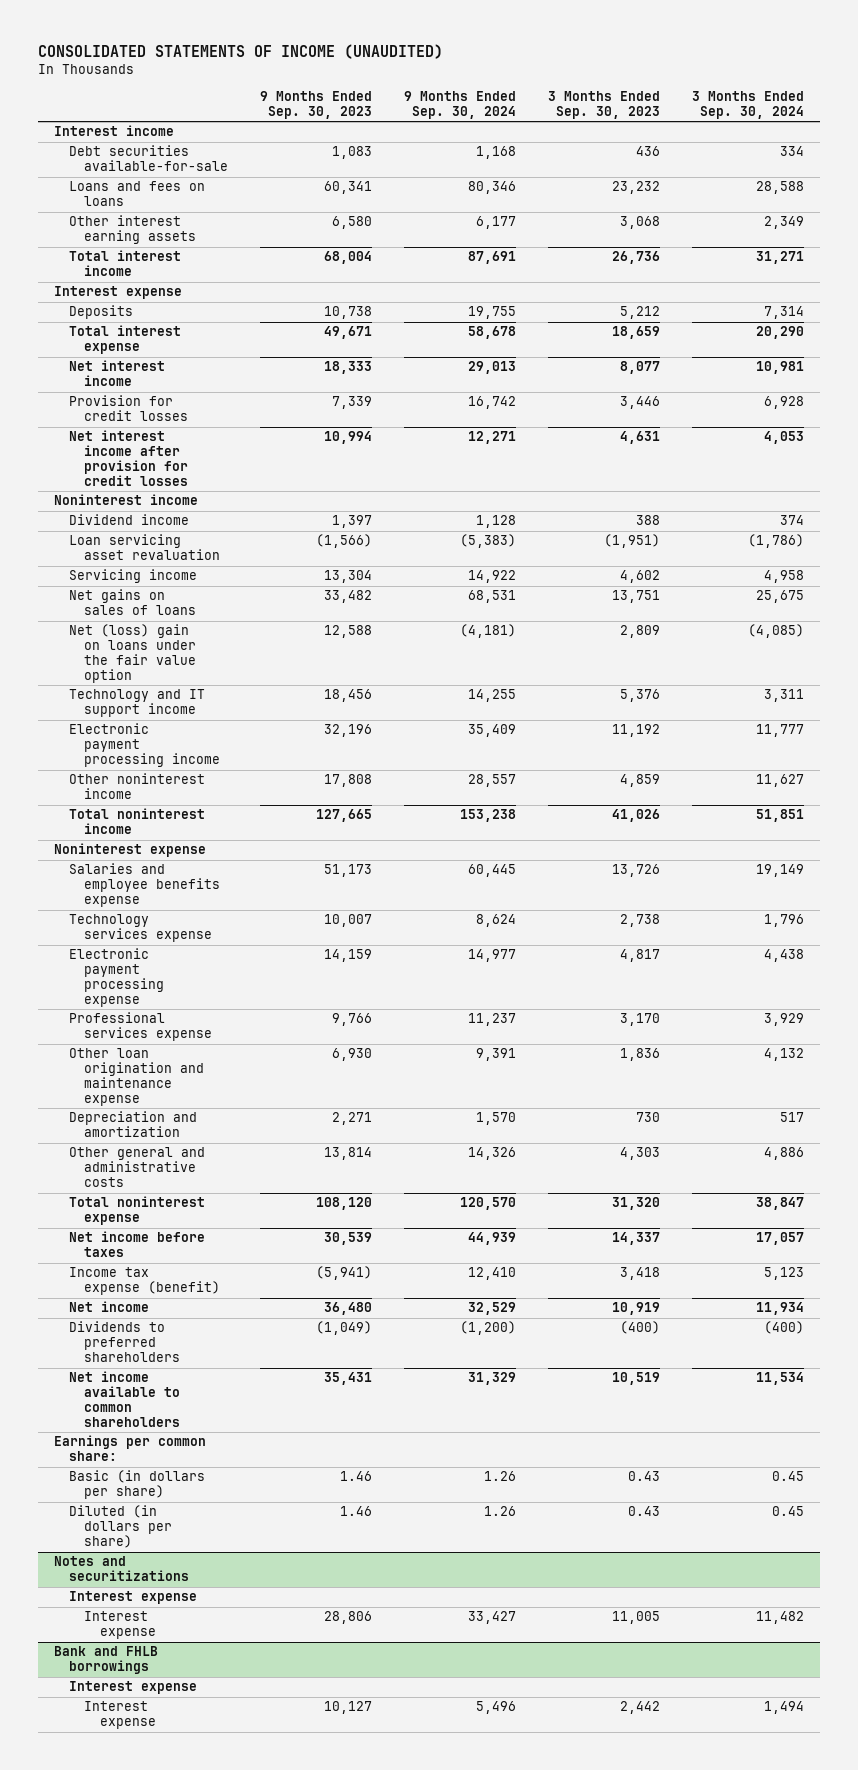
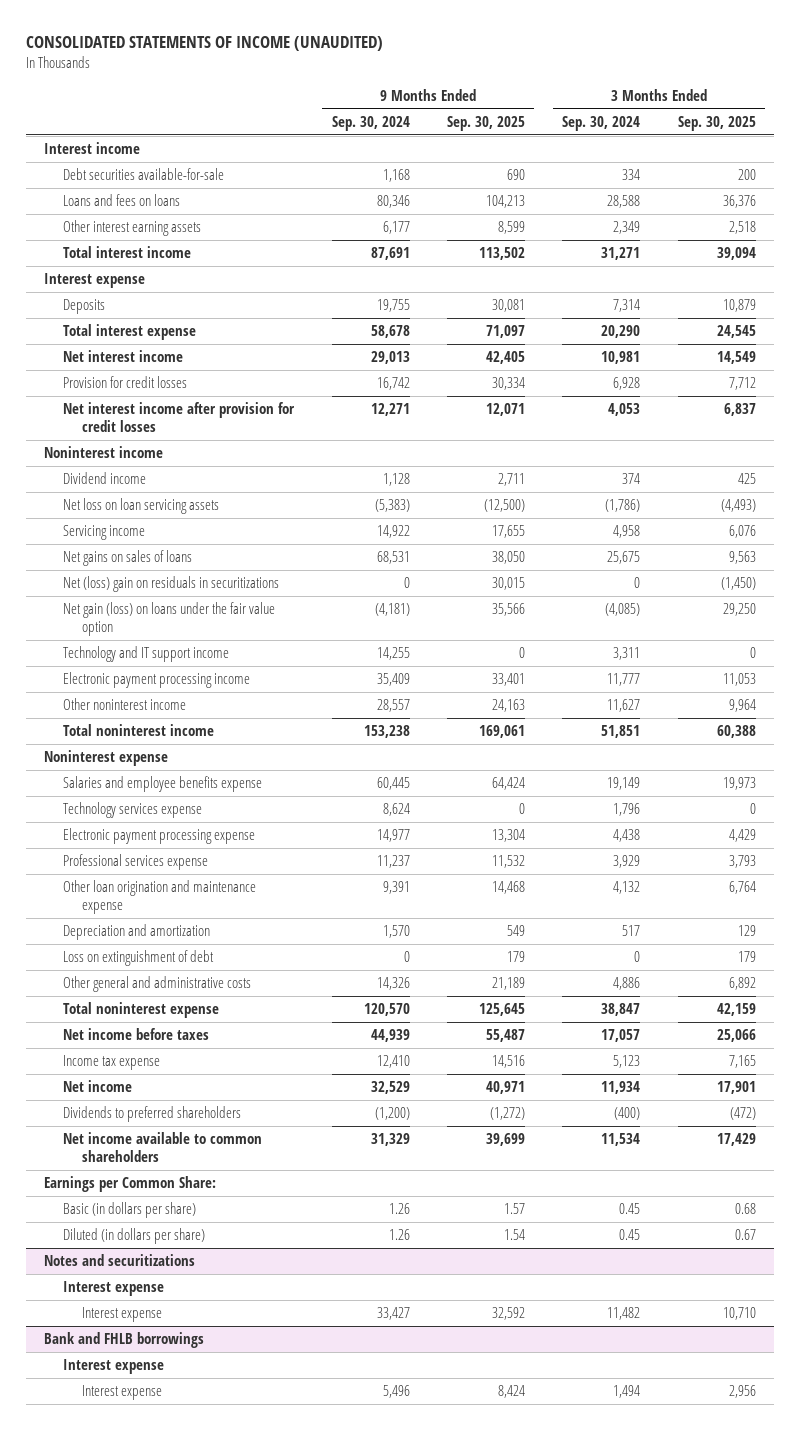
[260,91,373,119] 9 Months Ended Sep. 30, 2023 -> none
[548,91,661,119] 3 Months Ended Sep. 30, 2023 -> none
none -> [446,115,525,131] Sep. 30, 2025
none -> [677,115,756,131] Sep. 30, 2025
[69,534,221,561] Loan servicing asset revaluation -> [63,498,220,515] Net loss on loan servicing assets
none -> [63,576,280,593] Net (loss) gain on residuals in securitizations
[69,624,197,683] Net (loss) gain on loans under the fair value option -> [63,602,276,636] Net gain (loss) on loans under the fair value option
none -> [63,950,215,967] Loss on extinguishment of debt
[69,1267,221,1296] Income tax expense (benefit) -> [63,1055,161,1071] Income tax expense
[54,1435,207,1462] Earnings per common share: -> [44,1176,217,1193] Earnings per Common Share:

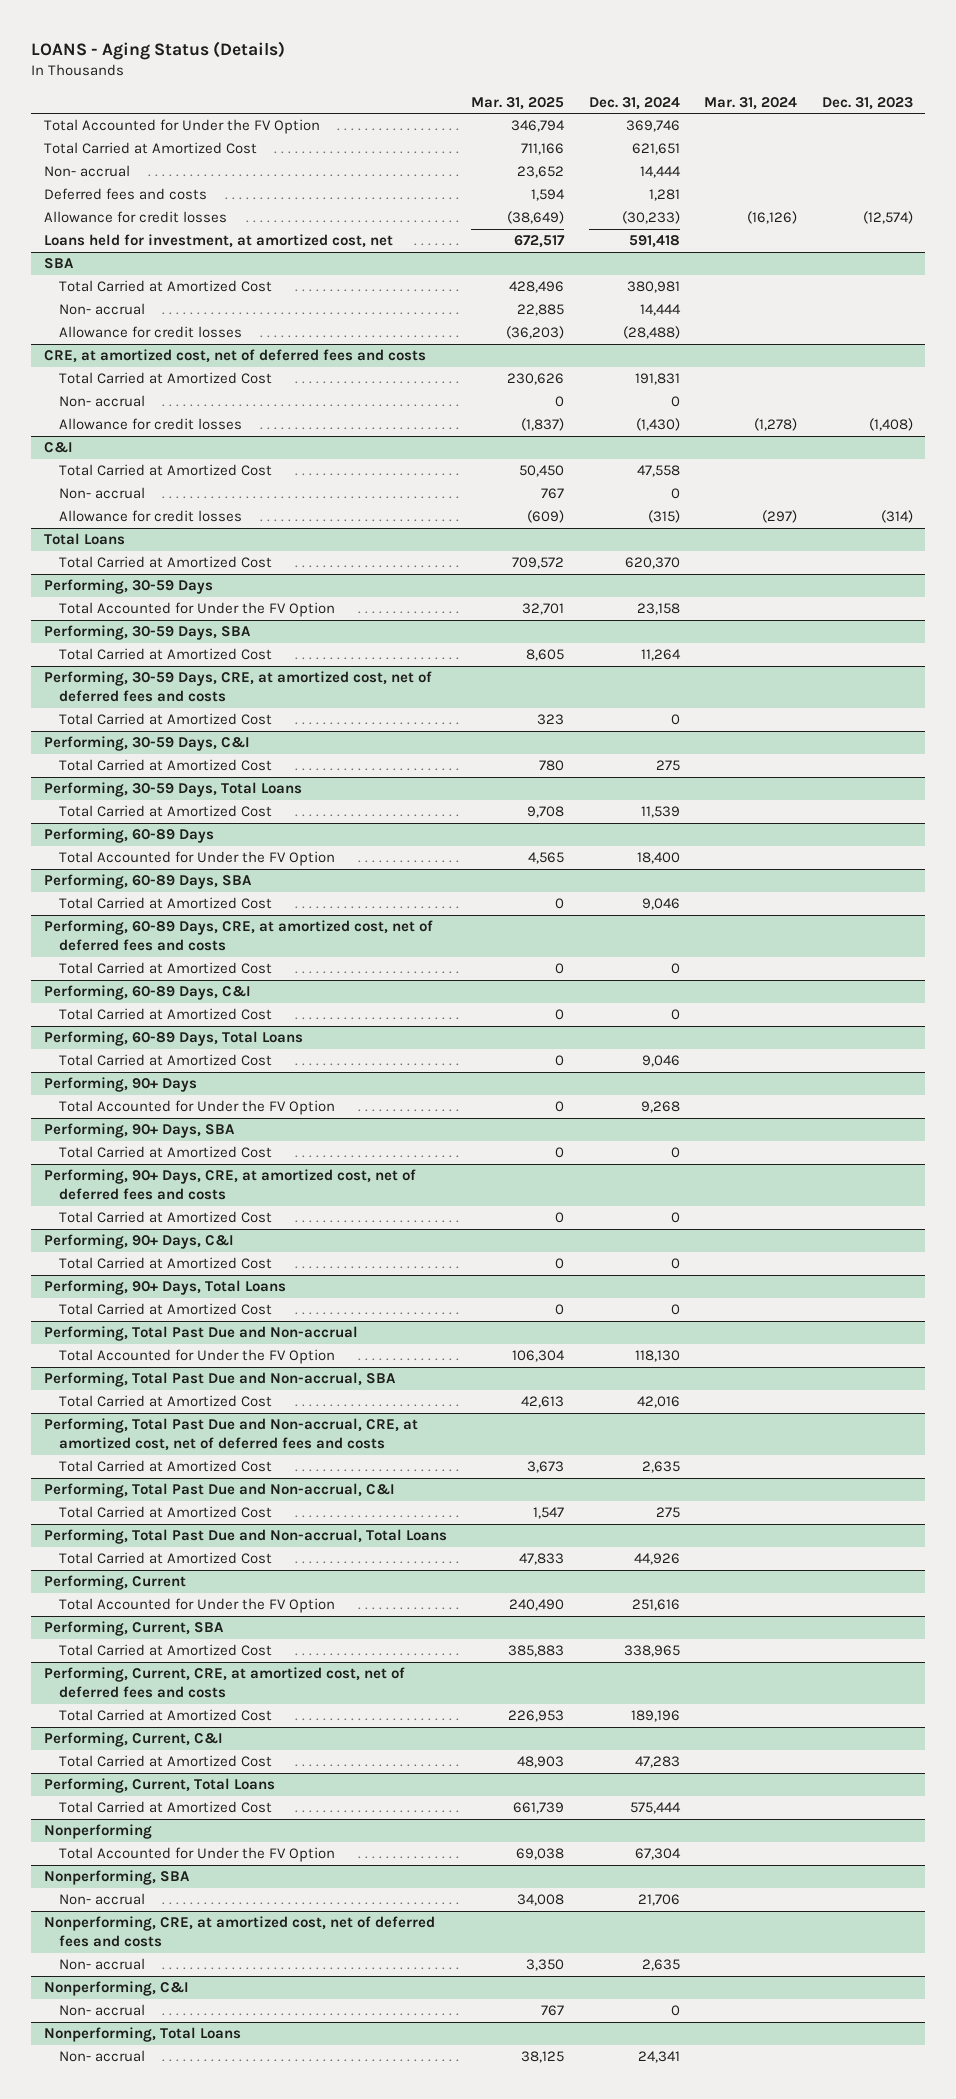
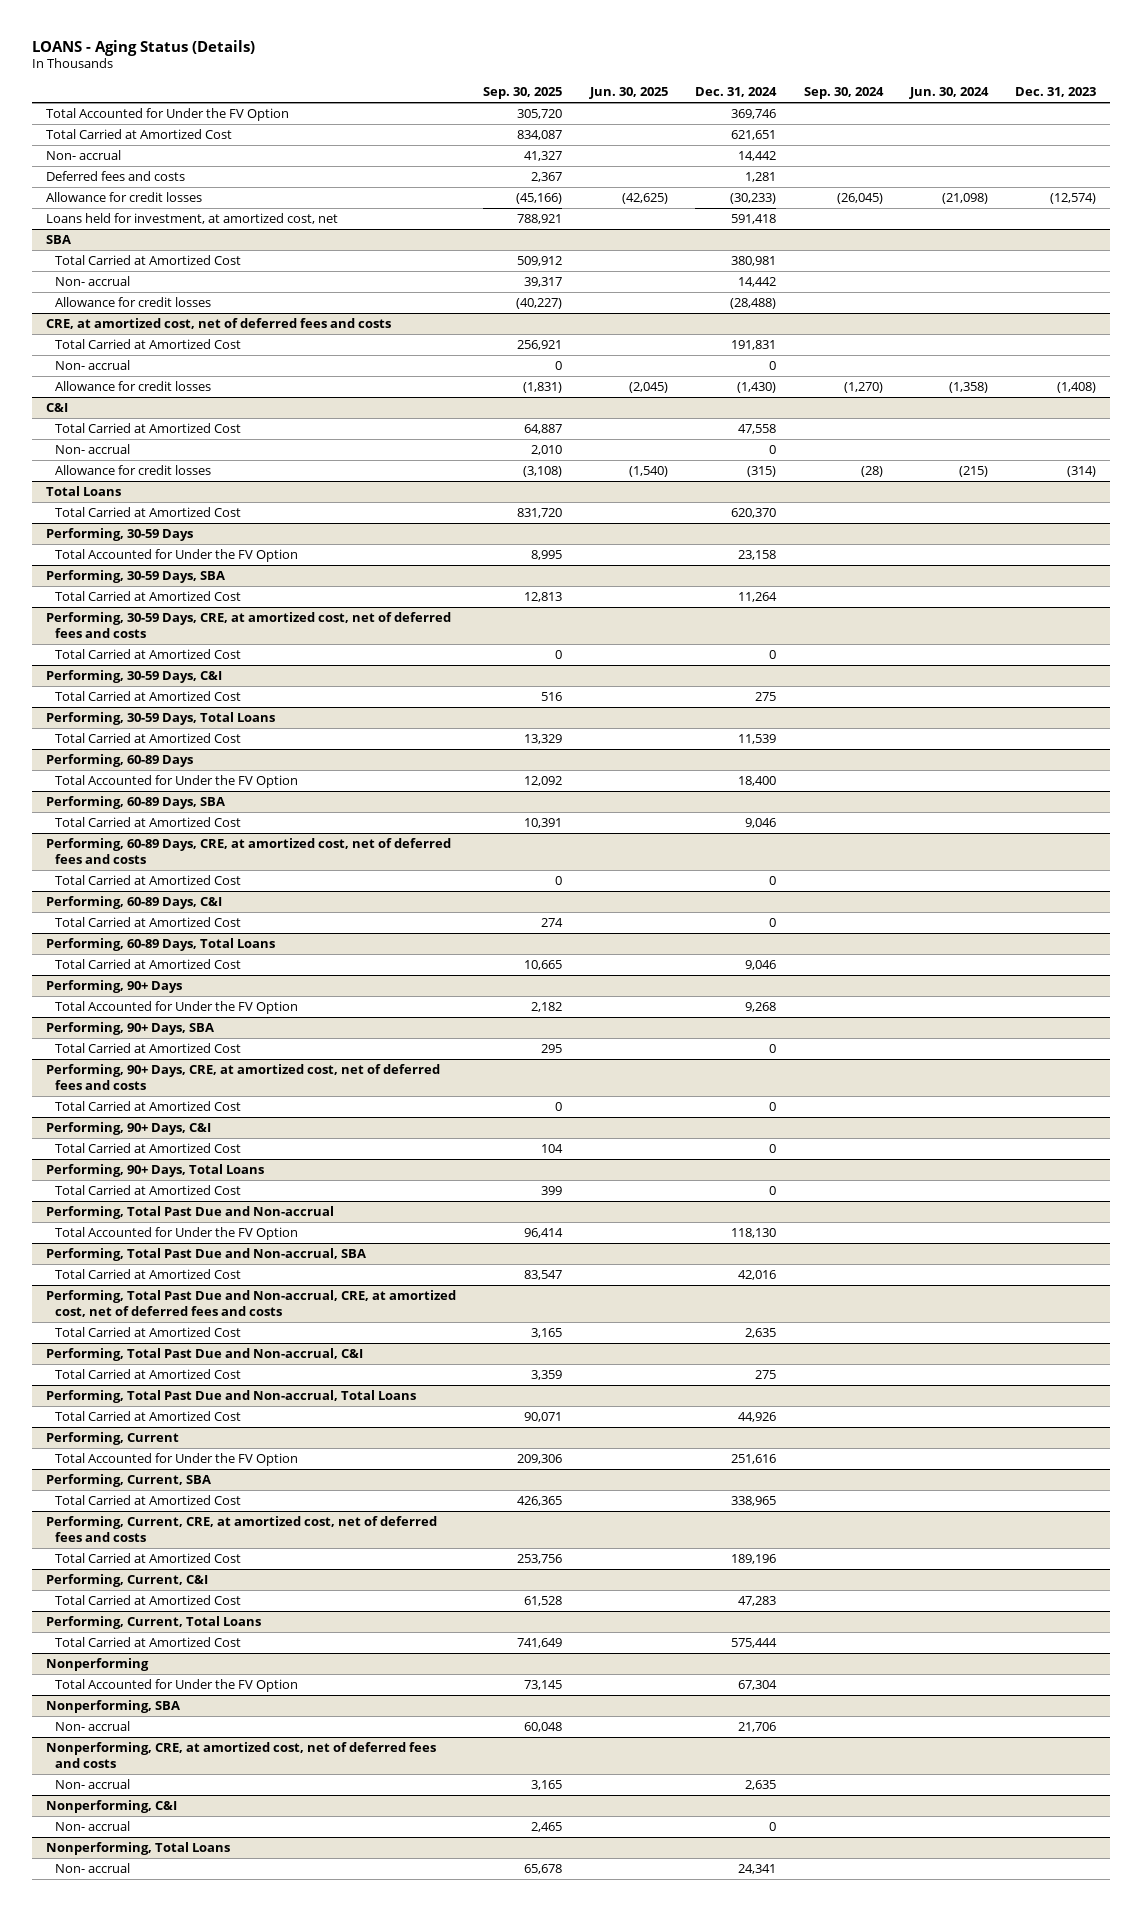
[471,96,565,110] Mar. 31, 2025 -> none
[704,96,798,110] Mar. 31, 2024 -> none
none -> [483,87,563,100] Sep. 30, 2025
none -> [588,87,668,100] Jun. 30, 2025
none -> [803,87,884,100] Sep. 30, 2024
none -> [908,87,989,100] Jun. 30, 2024
[639,166,681,179] 14,444 -> [738,151,777,162] 14,442
[639,304,681,317] 14,444 -> [738,277,777,288] 14,442

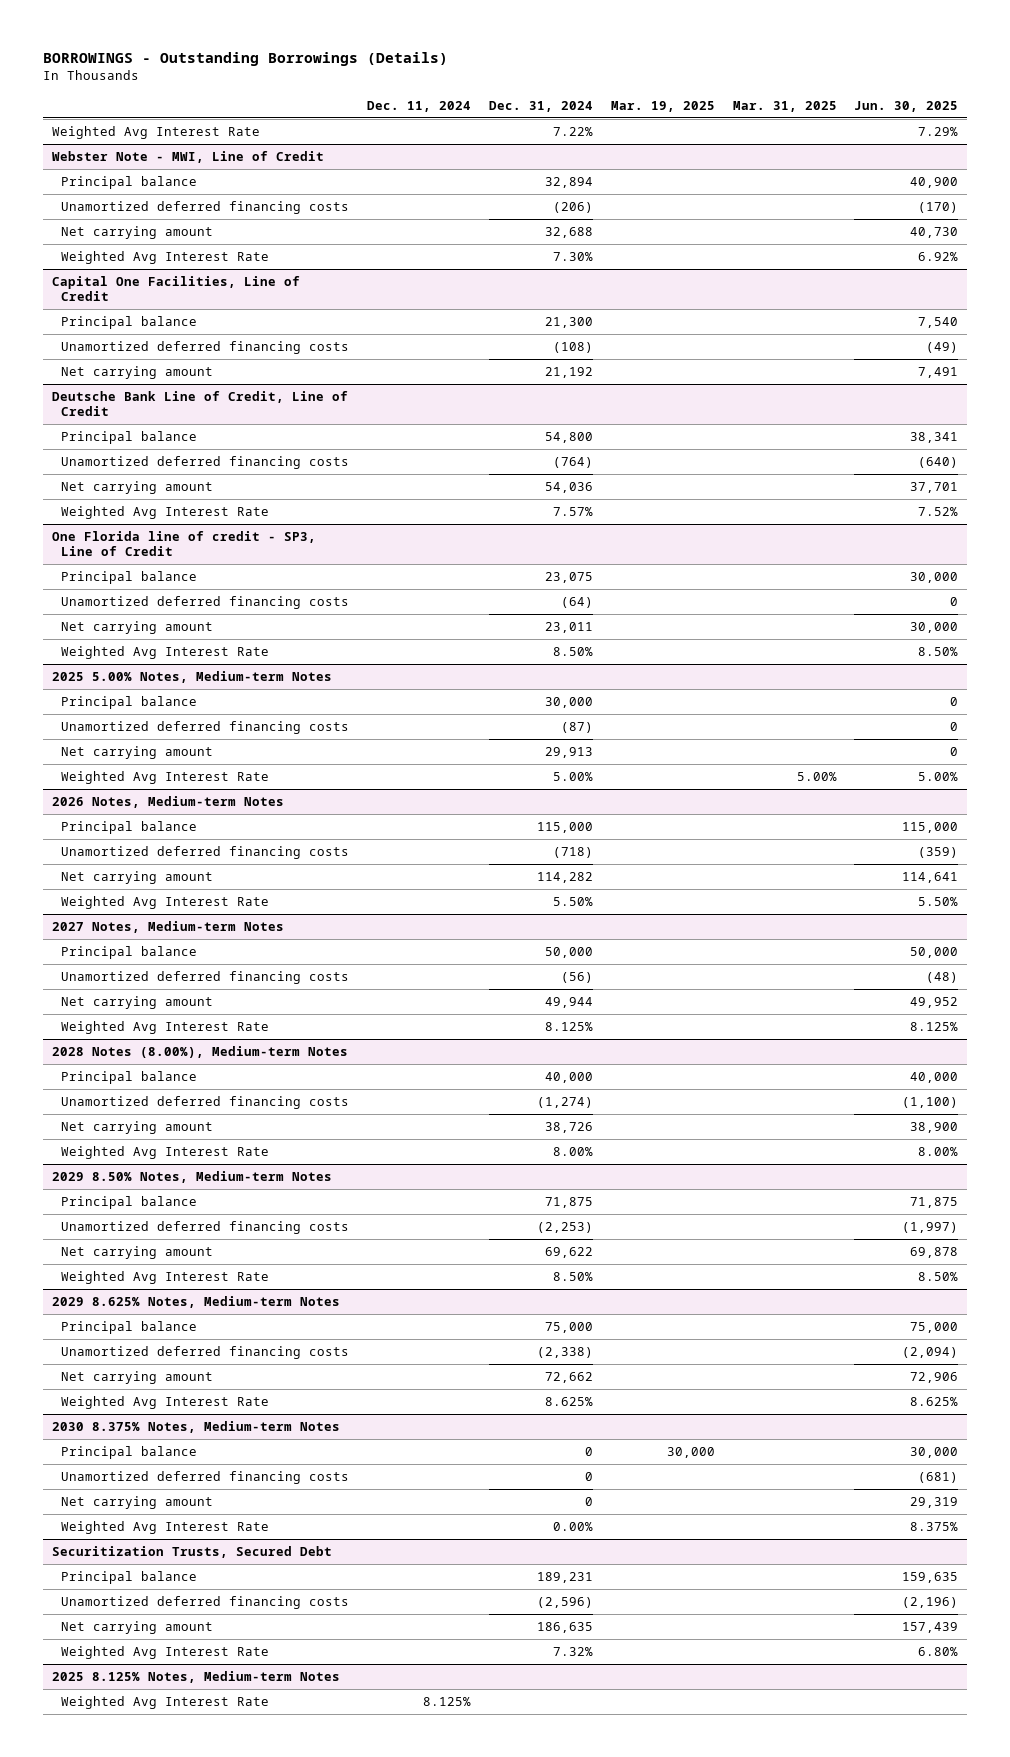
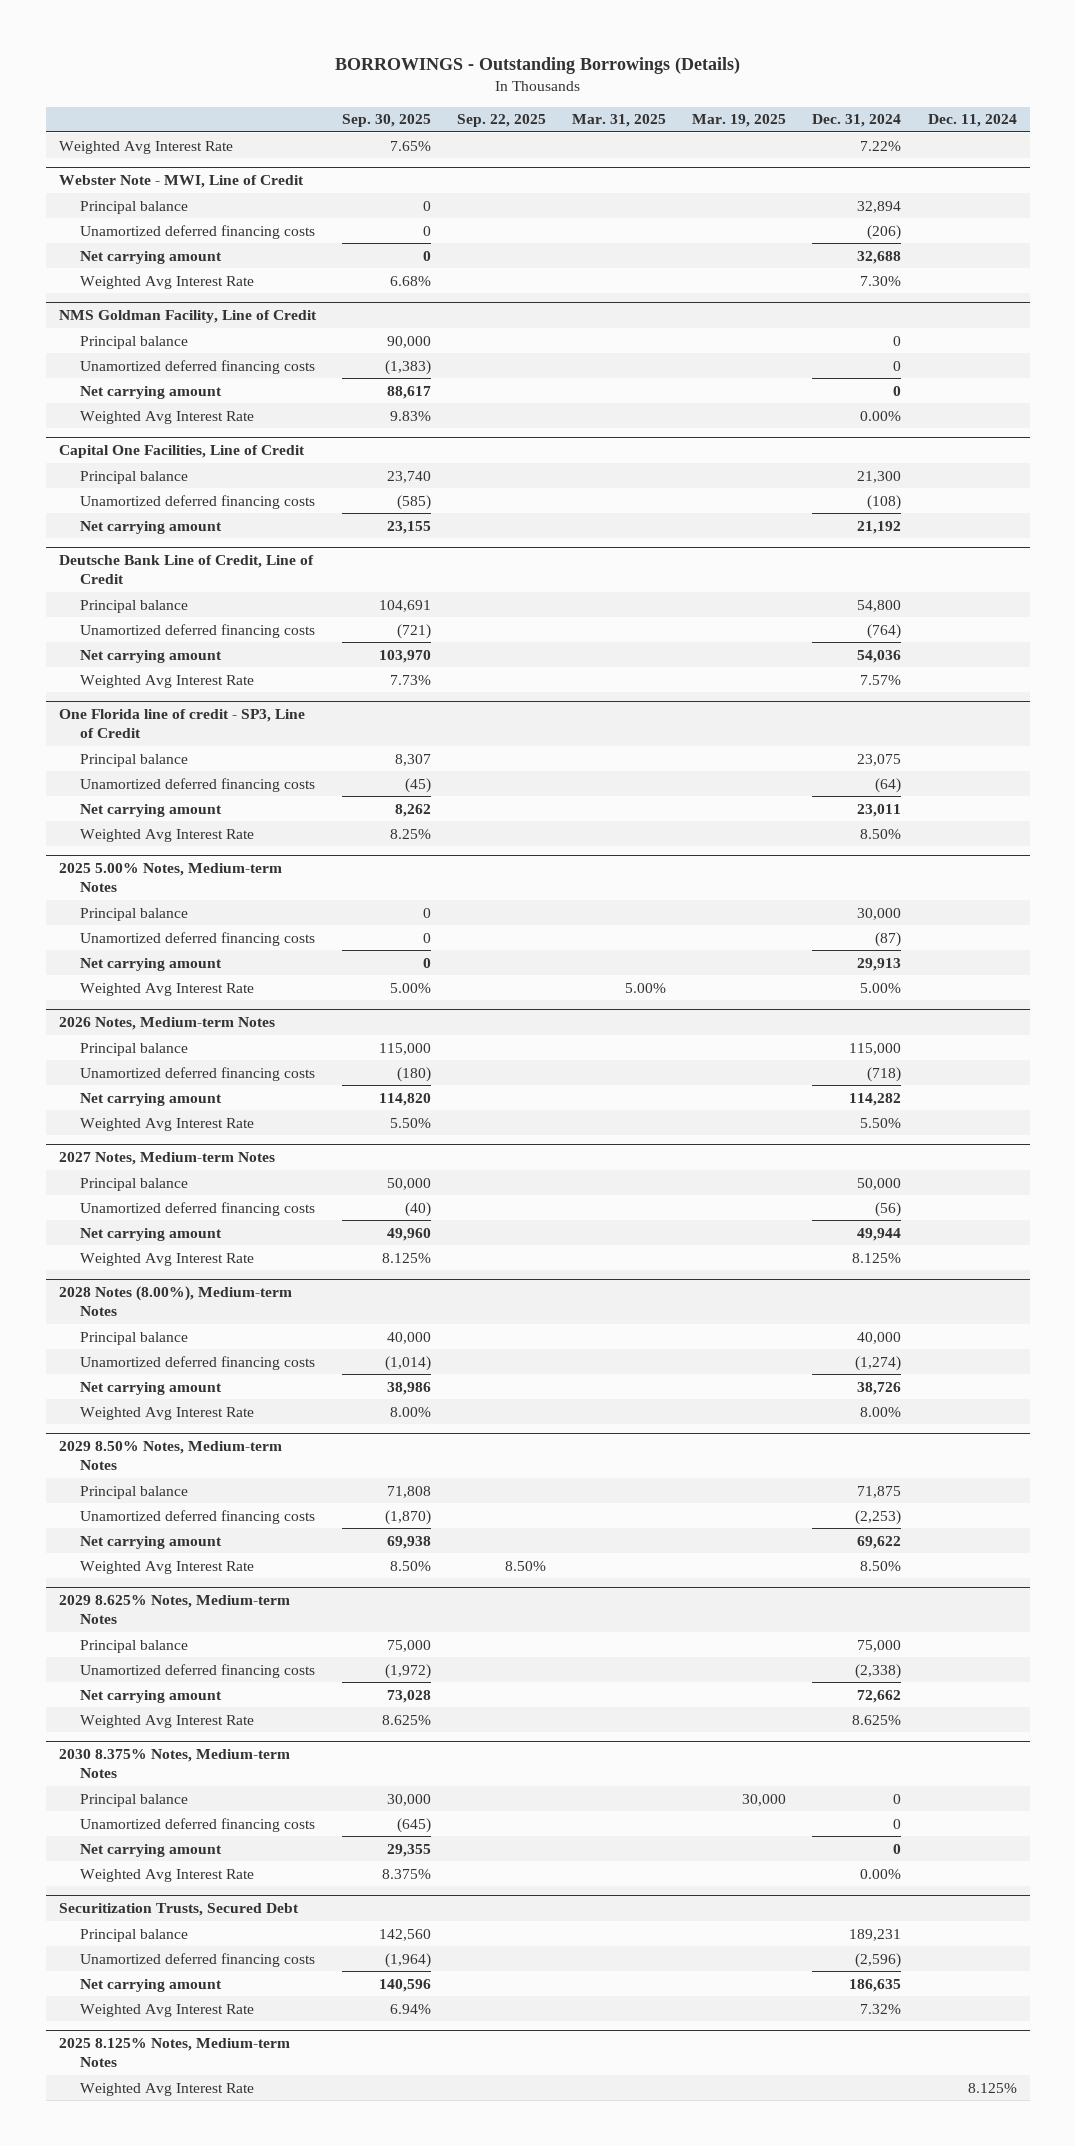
[854,100,959,112] Jun. 30, 2025 -> none
none -> [341,114,431,128] Sep. 30, 2025
none -> [456,114,546,128] Sep. 22, 2025
none -> [58,310,317,324] NMS Goldman Facility, Line of Credit
none -> [79,335,188,349] Principal balance
none -> [79,359,315,374] Unamortized deferred financing costs
none -> [79,385,222,399] Net carrying amount
none -> [79,410,254,424] Weighted Avg Interest Rate

